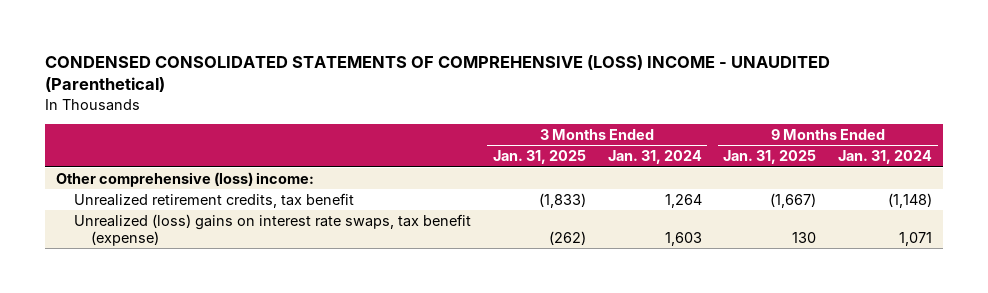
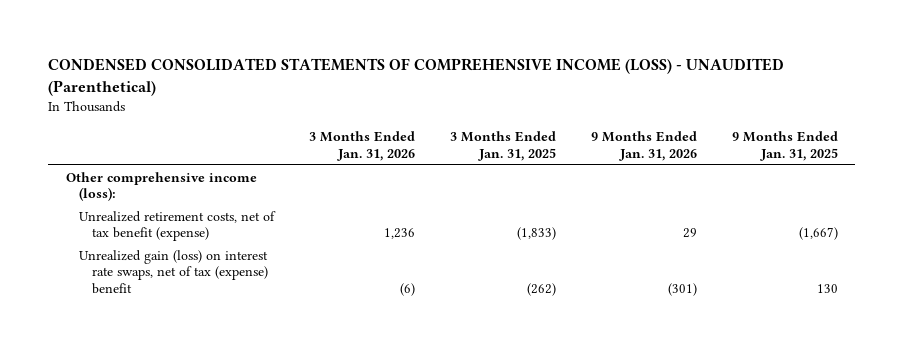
[45,54,831,93] CONDENSED CONSOLIDATED STATEMENTS OF COMPREHENSIVE (LOSS) INCOME - UNAUDITED (Parenthetical) -> [48,58,785,97] CONDENSED CONSOLIDATED STATEMENTS OF COMPREHENSIVE INCOME (LOSS) - UNAUDITED (Parenthetical)
[607,150,702,165] Jan. 31, 2024 -> none
[838,150,933,165] Jan. 31, 2024 -> none
none -> [309,131,416,161] 3 Months Ended Jan. 31, 2026
none -> [590,131,697,161] 9 Months Ended Jan. 31, 2026
[55,171,314,187] Other comprehensive (loss) income: -> [65,171,257,202] Other comprehensive income (loss):
[73,192,354,208] Unrealized retirement credits, tax benefit -> [79,210,277,242] Unrealized retirement costs, net of tax benefit (expense)
[73,213,471,247] Unrealized (loss) gains on interest rate swaps, tax benefit (expense) -> [79,249,269,295] Unrealized gain (loss) on interest rate swaps, net of tax (expense) benefit

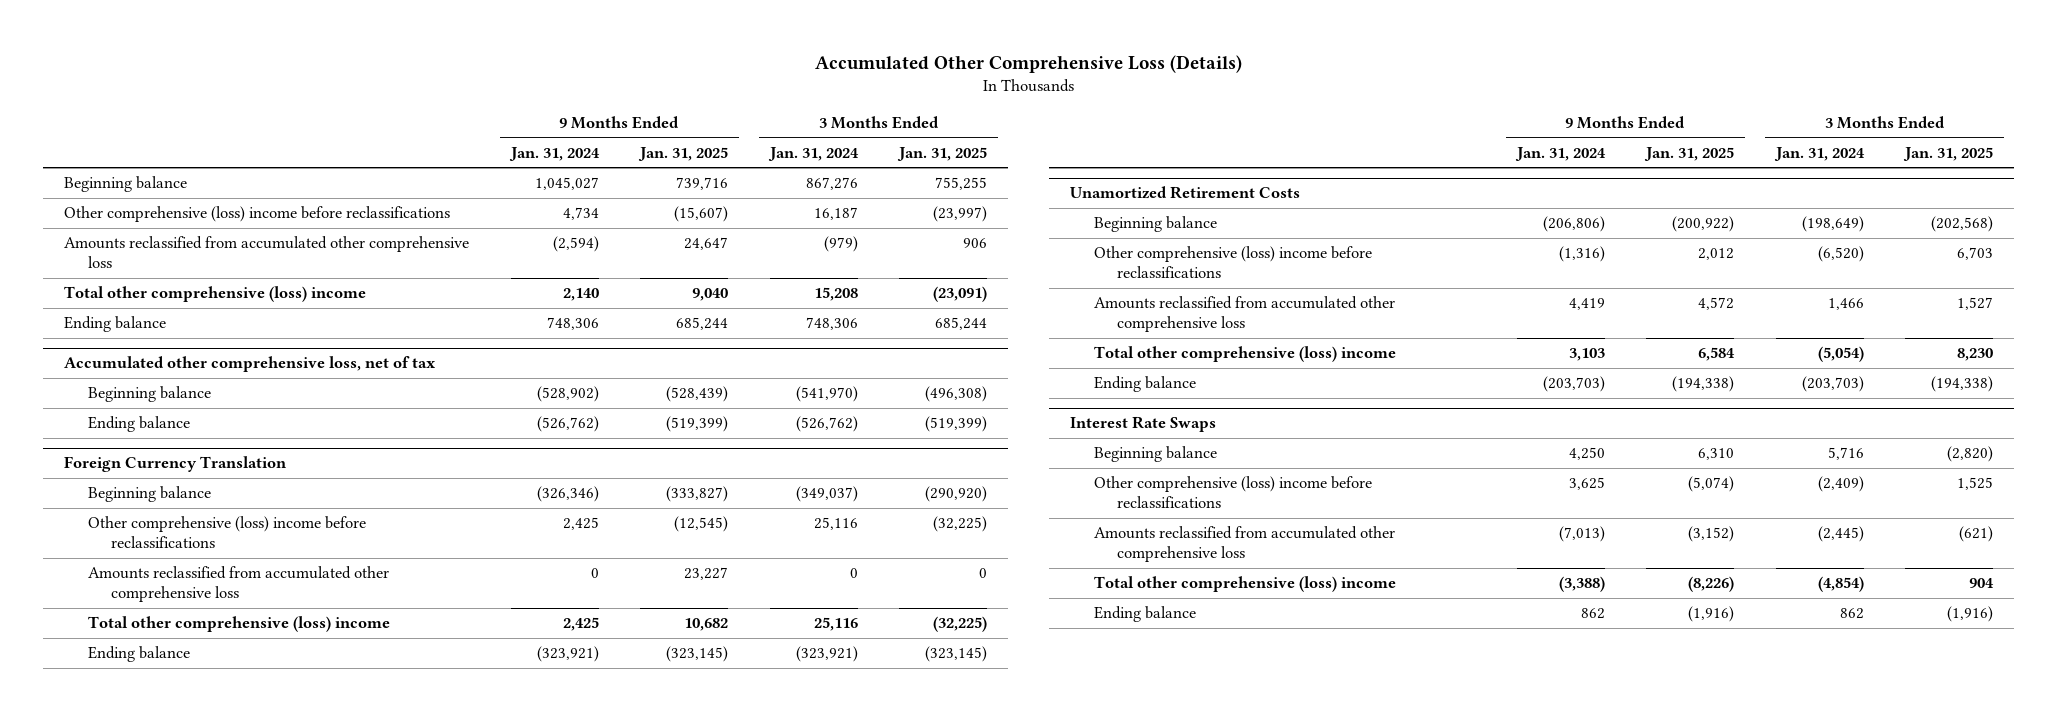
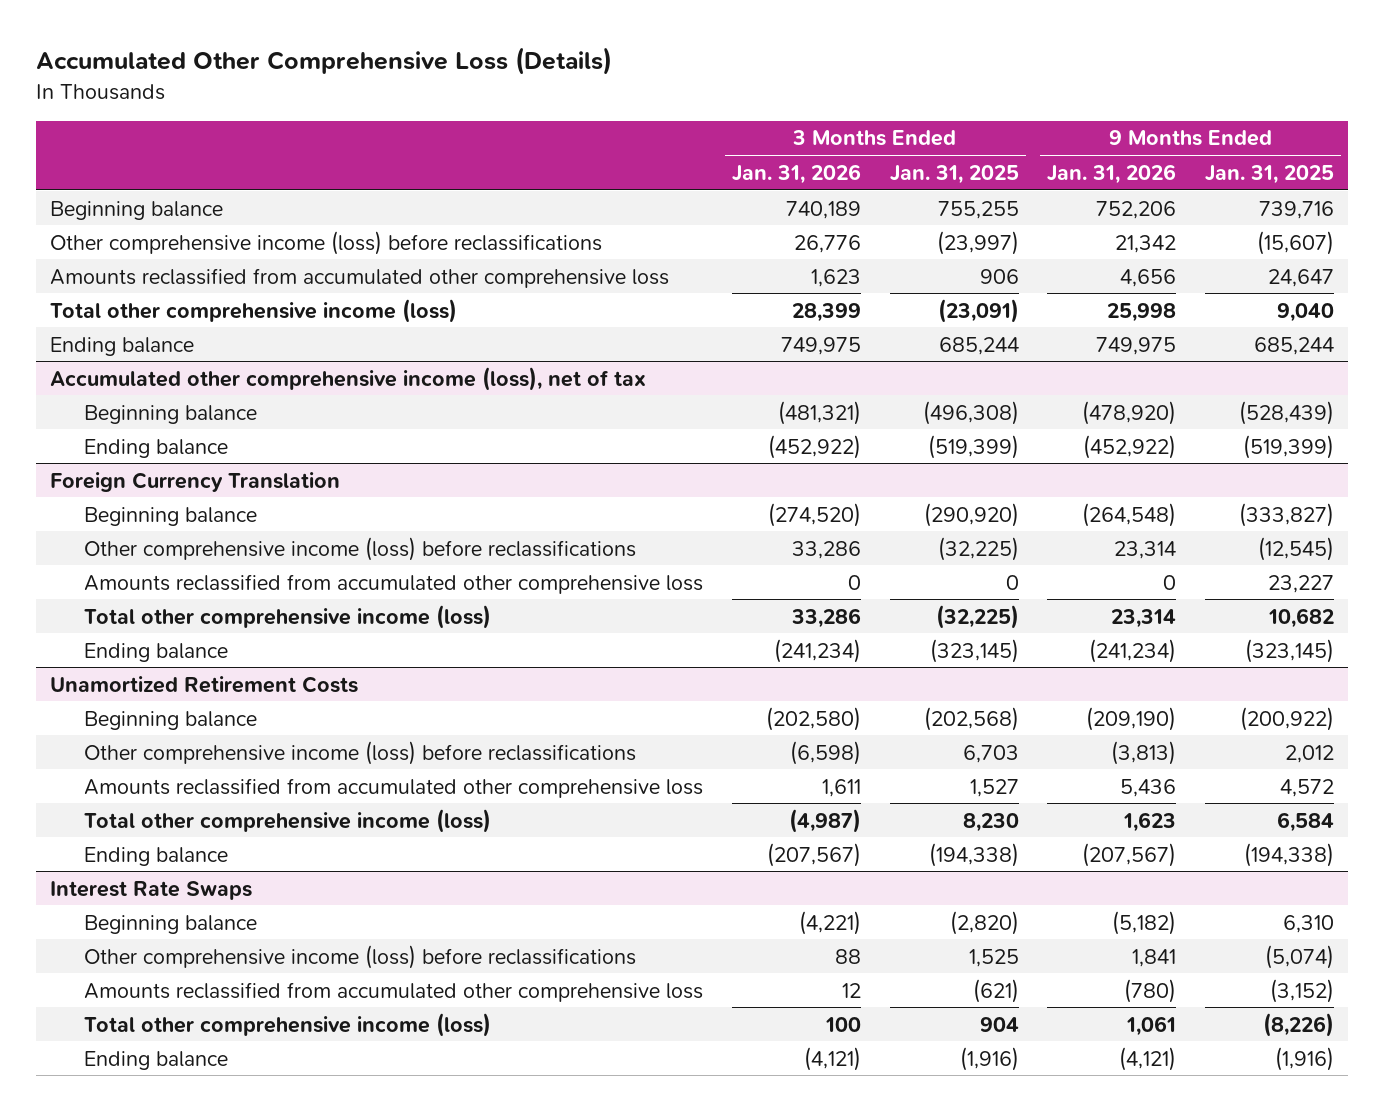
[508,146,600,161] Jan. 31, 2024 -> none
[767,146,859,161] Jan. 31, 2024 -> none
none -> [731,163,861,184] Jan. 31, 2026
none -> [1047,163,1177,184] Jan. 31, 2026
[64,206,451,223] Other comprehensive (loss) income before reclassifications -> [50,230,603,255] Other comprehensive income (loss) before reclassifications
[64,286,367,303] Total other comprehensive (loss) income -> [50,298,458,323] Total other comprehensive income (loss)
[64,356,437,373] Accumulated other comprehensive loss, net of tax -> [50,366,647,391] Accumulated other comprehensive income (loss), net of tax
[87,516,366,549] Other comprehensive (loss) income before reclassifications -> [84,536,637,561] Other comprehensive income (loss) before reclassifications
[87,616,390,633] Total other comprehensive (loss) income -> [84,604,492,629] Total other comprehensive income (loss)
[1093,246,1372,279] Other comprehensive (loss) income before reclassifications -> [84,740,637,765] Other comprehensive income (loss) before reclassifications
[1093,346,1396,363] Total other comprehensive (loss) income -> [84,808,492,833] Total other comprehensive income (loss)
[1093,476,1372,509] Other comprehensive (loss) income before reclassifications -> [84,944,637,969] Other comprehensive income (loss) before reclassifications
[1093,576,1396,593] Total other comprehensive (loss) income -> [84,1012,492,1037] Total other comprehensive income (loss)

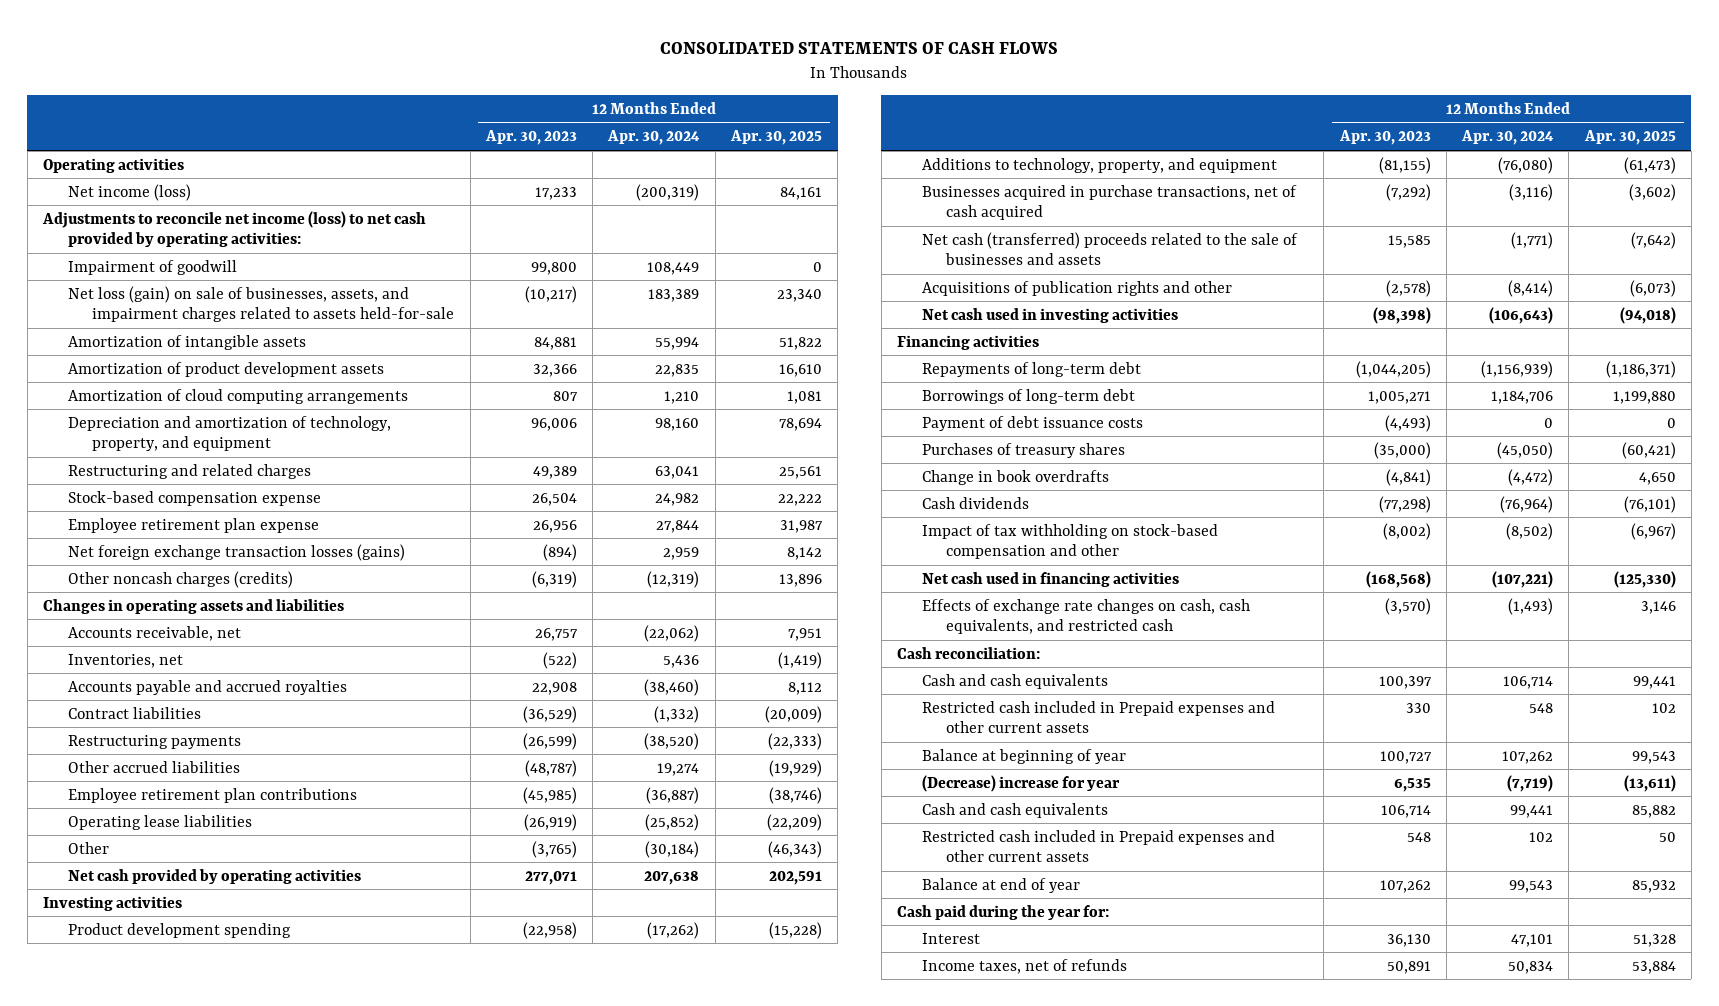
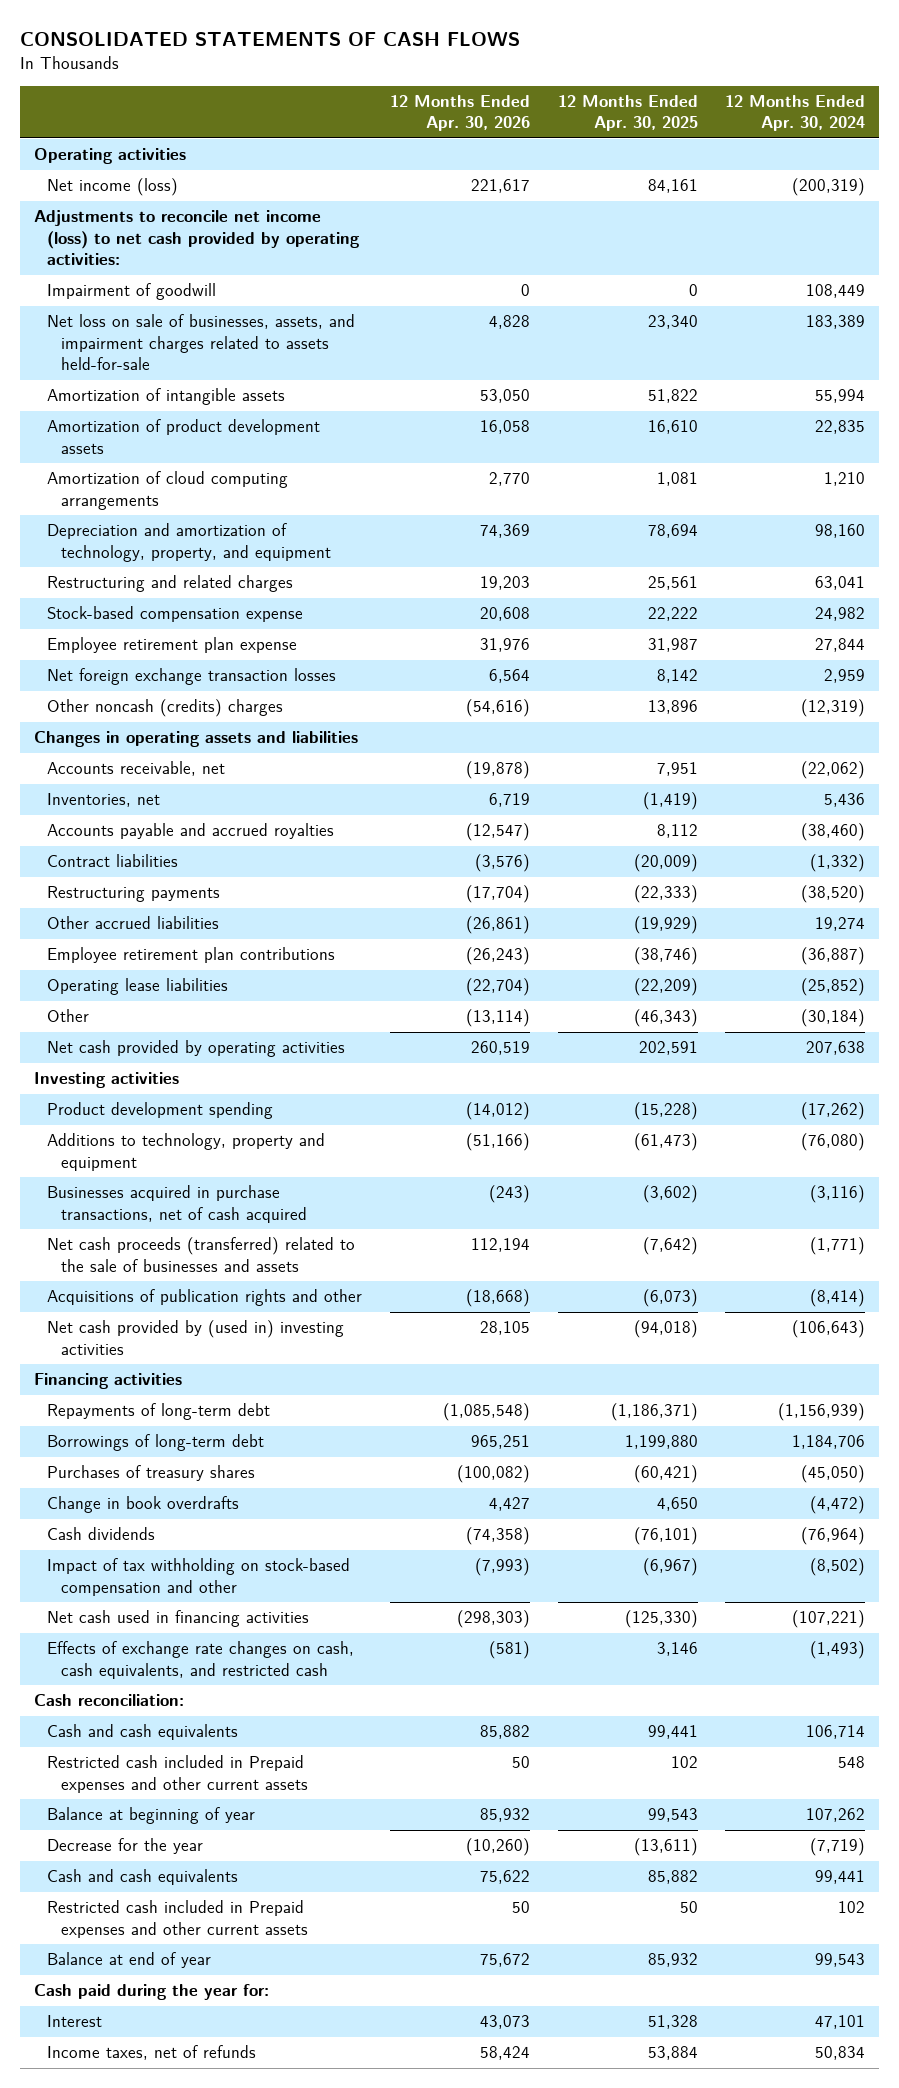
[484,130,577,146] Apr. 30, 2023 -> none
none -> [390,94,531,132] 12 Months Ended Apr. 30, 2026
[67,285,455,323] Net loss (gain) on sale of businesses, assets, and impairment charges related to assets held-for-sale -> [47,314,356,370] Net loss on sale of businesses, assets, and impairment charges related to assets held-for-sale
[67,543,405,561] Net foreign exchange transaction losses (gains) -> [47,668,337,686] Net foreign exchange transaction losses
[67,570,293,588] Other noncash charges (credits) -> [47,699,284,718] Other noncash (credits) charges
[921,157,1277,173] Additions to technology, property, and equipment -> [47,1133,326,1171] Additions to technology, property and equipment
[921,231,1298,266] Net cash (transferred) proceeds related to the sale of businesses and assets -> [47,1237,356,1272] Net cash proceeds (transferred) related to the sale of businesses and assets
[921,307,1178,323] Net cash used in investing activities -> [47,1320,345,1355] Net cash provided by (used in) investing activities
[921,415,1143,431] Payment of debt issuance costs -> none
[921,774,1120,792] (Decrease) increase for year -> [47,1838,204,1855] Decrease for the year

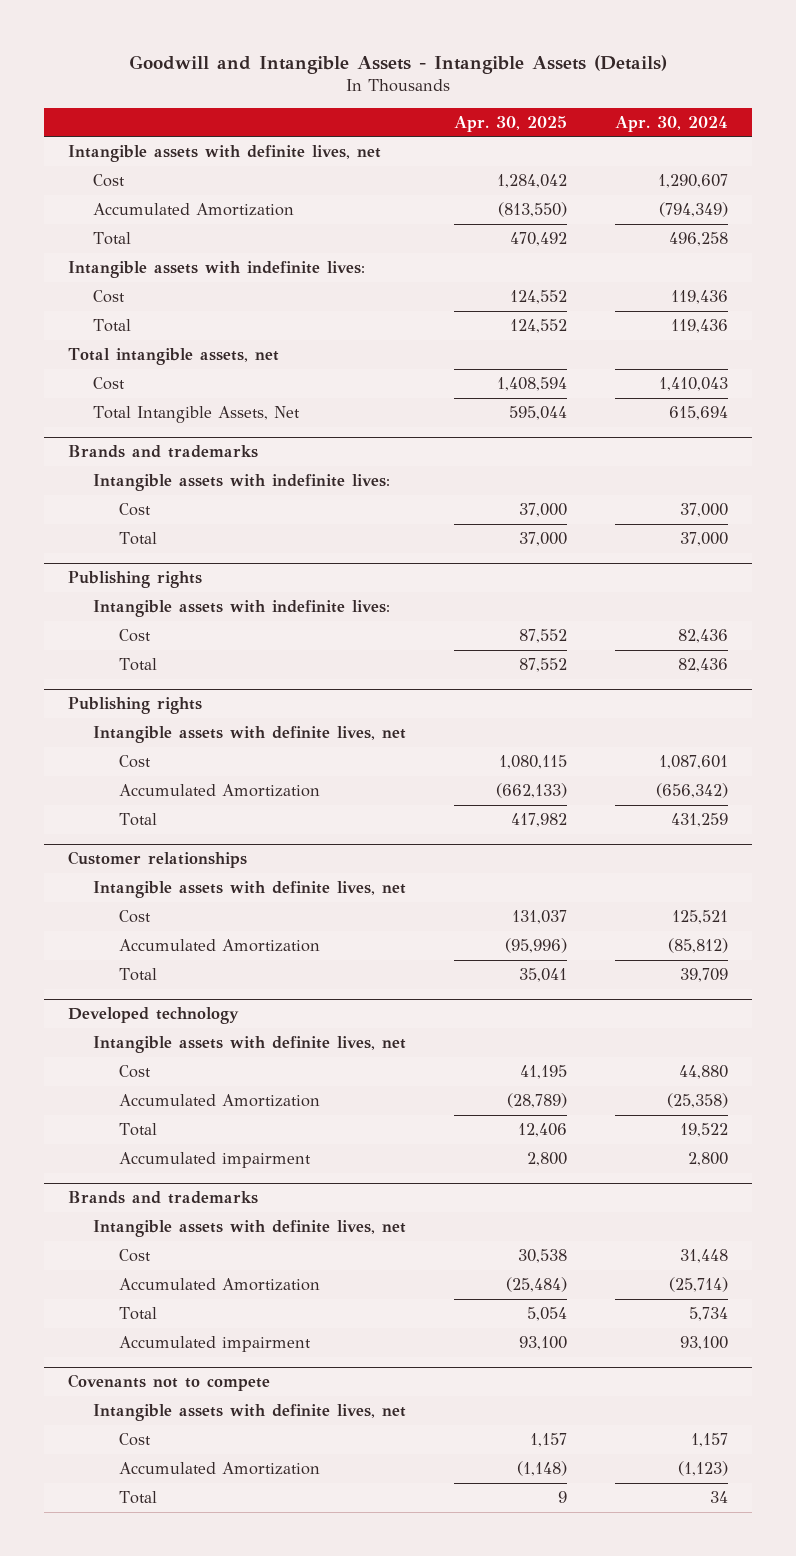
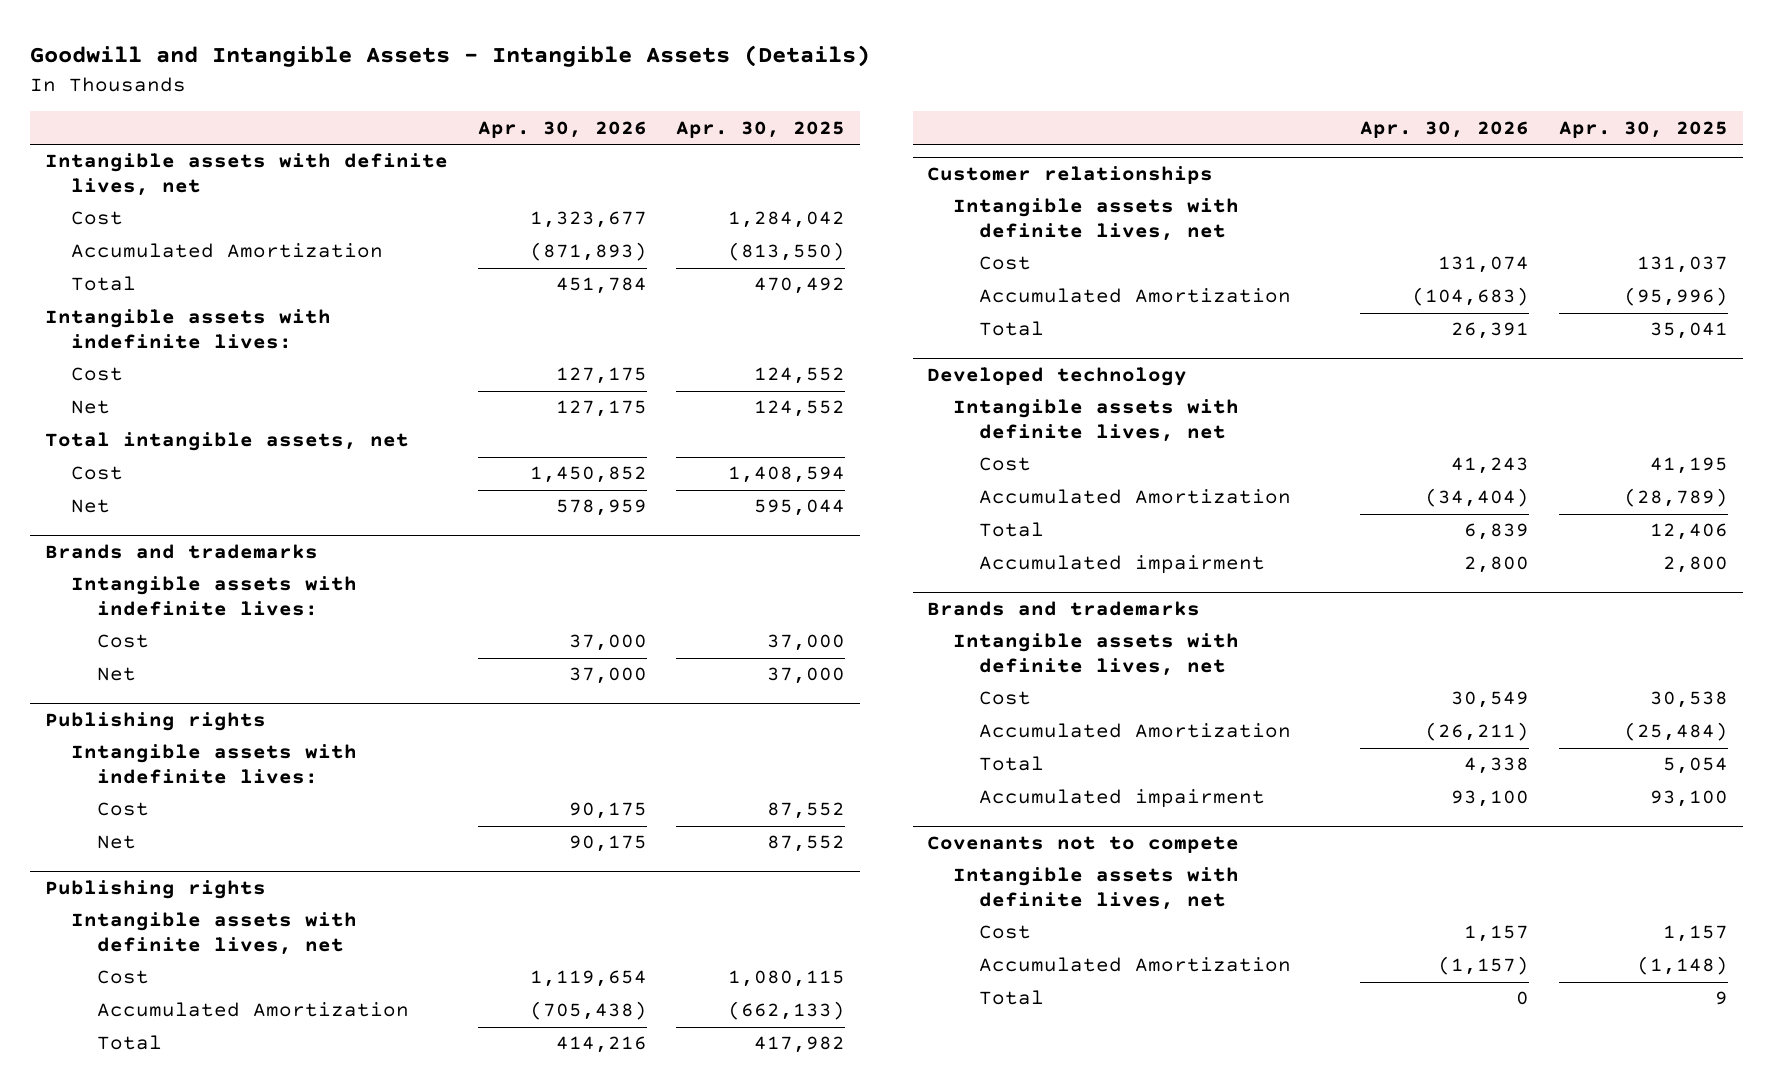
[615,115,729,132] Apr. 30, 2024 -> none
none -> [477,120,647,138] Apr. 30, 2026
[93,318,132,332] Total -> [70,400,110,415] Net
[93,405,301,423] Total Intangible Assets, Net -> [70,499,110,514] Net
[118,531,157,545] Total -> [96,667,136,682] Net
[118,657,157,671] Total -> [96,835,136,850] Net

